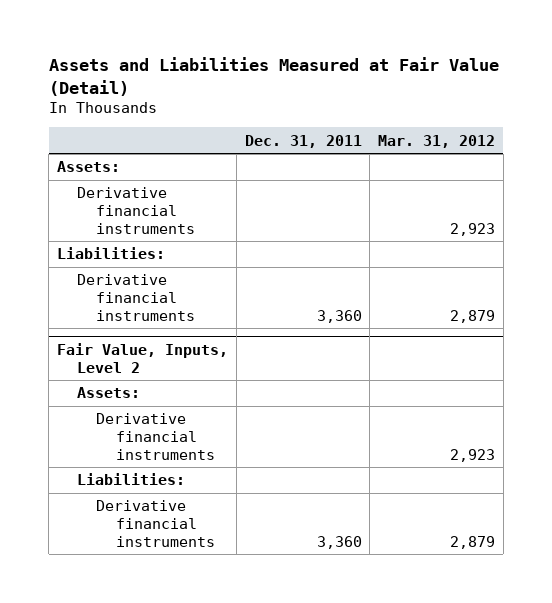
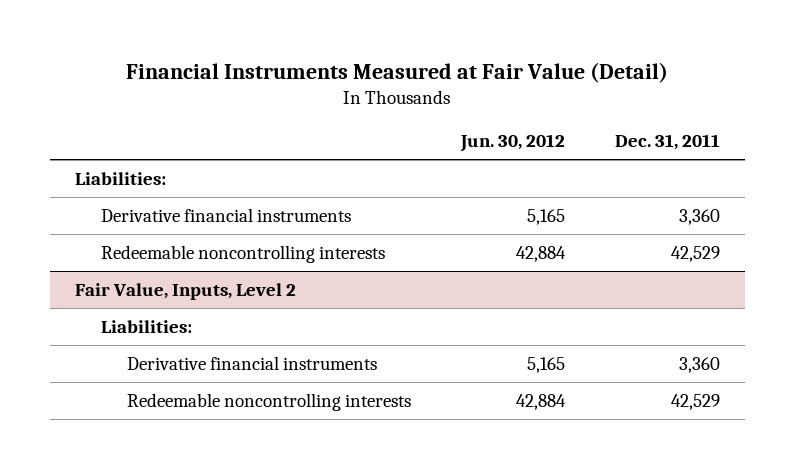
[48,57,499,96] Assets and Liabilities Measured at Fair Value (Detail) -> [126,61,669,83] Financial Instruments Measured at Fair Value (Detail)
[378,134,496,148] Mar. 31, 2012 -> none
none -> [460,134,566,153] Jun. 30, 2012
[56,161,120,173] Assets: -> none
[76,187,196,234] Derivative financial instruments -> none
none -> [100,244,385,263] Redeemable noncontrolling interests
[76,387,140,399] Assets: -> none
[96,413,216,460] Derivative financial instruments -> none
none -> [127,392,412,411] Redeemable noncontrolling interests

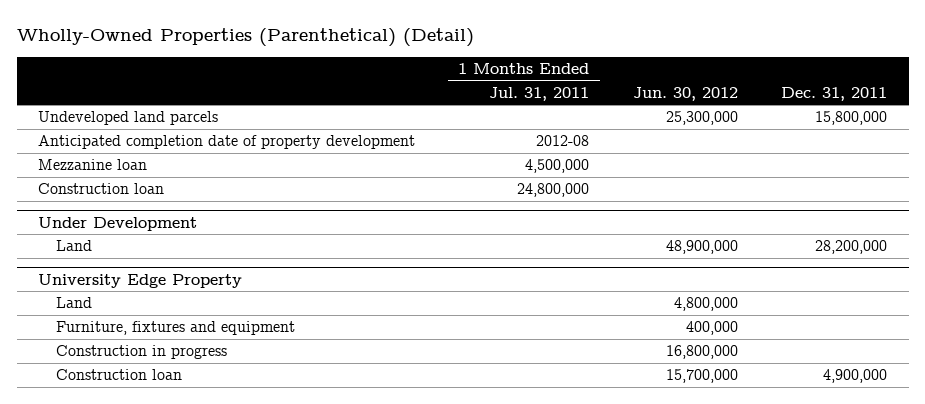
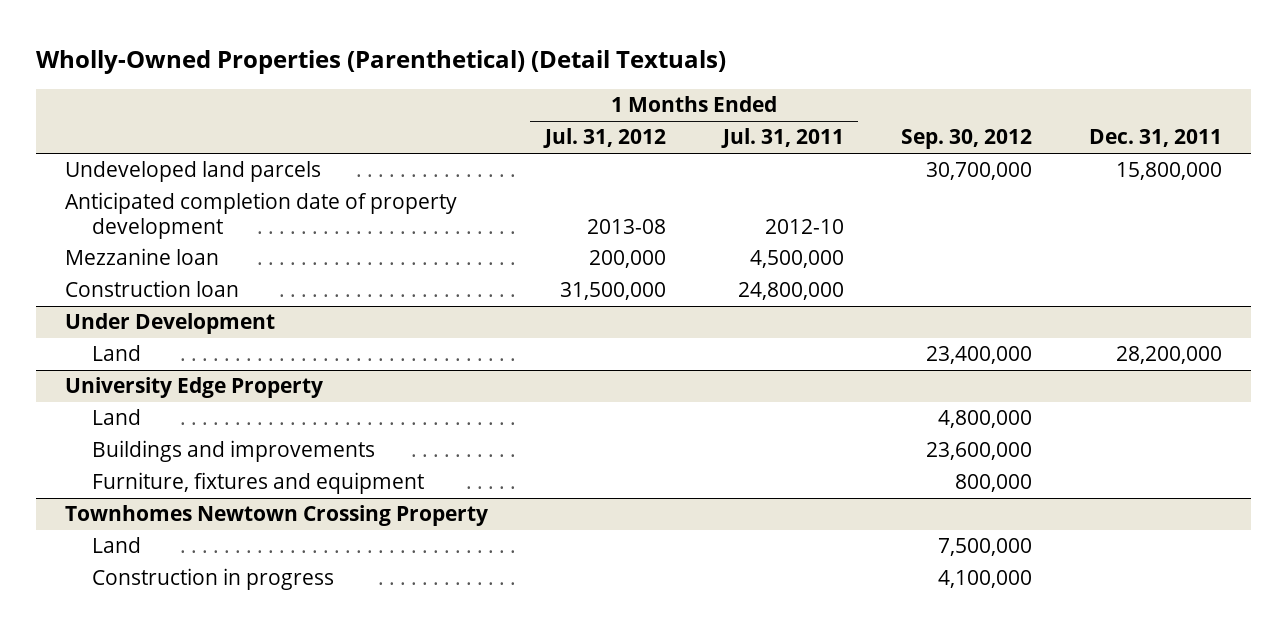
[16,28,474,48] Wholly-Owned Properties (Parenthetical) (Detail) -> [35,50,726,75] Wholly-Owned Properties (Parenthetical) (Detail Textuals)
[632,86,738,101] Jun. 30, 2012 -> none
none -> [542,128,666,149] Jul. 31, 2012
none -> [901,129,1033,150] Sep. 30, 2012
[536,135,590,147] 2012-08 -> [764,218,844,234] 2012-10
none -> [92,440,376,463] Buildings and improvements
[56,345,228,360] Construction in progress -> none
[56,369,183,381] Construction loan -> none
none -> [64,505,488,527] Townhomes Newtown Crossing Property
none -> [92,537,142,554] Land
none -> [92,568,335,591] Construction in progress

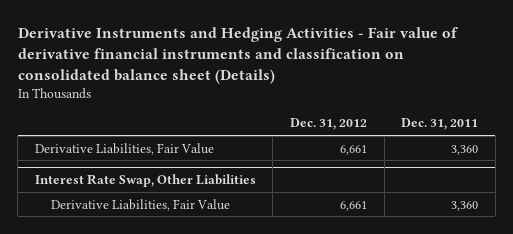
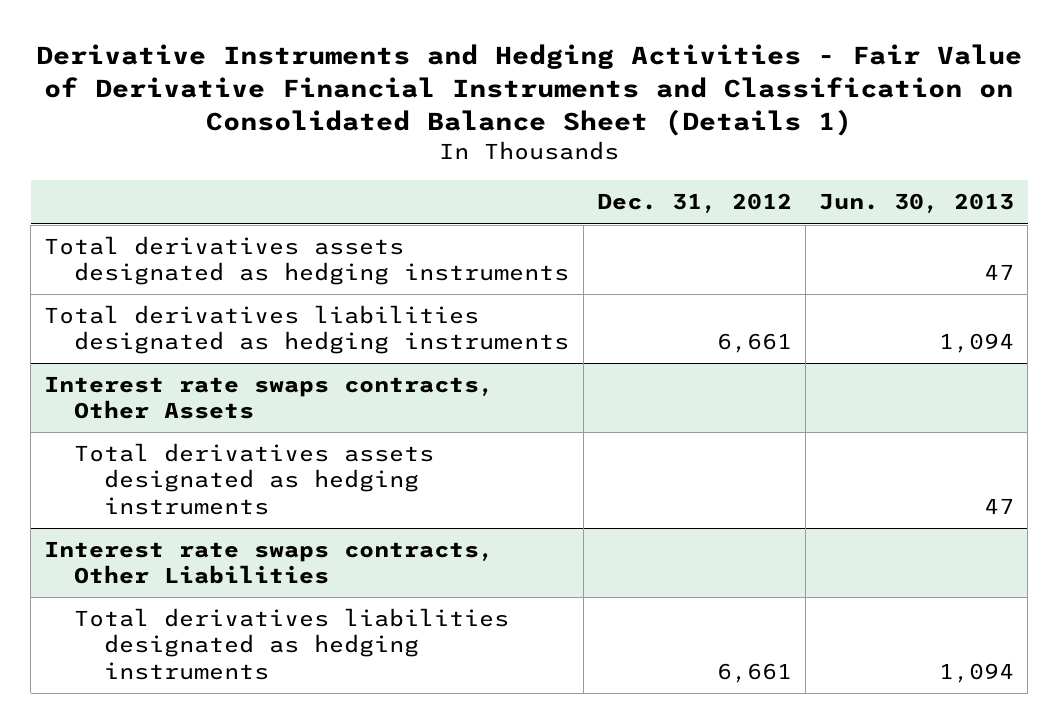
[17,27,458,84] Derivative Instruments and Hedging Activities - Fair value of derivative financial instruments and classification on consolidated balance sheet (Details) -> [36,43,1023,137] Derivative Instruments and Hedging Activities - Fair Value of Derivative Financial Instruments and Classification on Consolidated Balance Sheet (Details 1)
[401,118,479,131] Dec. 31, 2011 -> none
none -> [819,193,1015,214] Jun. 30, 2013
none -> [44,236,570,286] Total derivatives assets designated as hedging instruments
[34,142,214,155] Derivative Liabilities, Fair Value -> [44,305,570,355] Total derivatives liabilities designated as hedging instruments
none -> [44,376,495,420] Interest rate swaps contracts, Other Assets
none -> [74,443,435,515] Total derivatives assets designated as hedging instruments
[34,174,256,188] Interest Rate Swap, Other Liabilities -> [44,541,495,585] Interest rate swaps contracts, Other Liabilities
[51,198,231,211] Derivative Liabilities, Fair Value -> [74,608,510,680] Total derivatives liabilities designated as hedging instruments

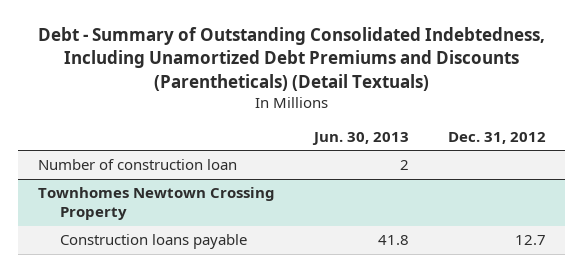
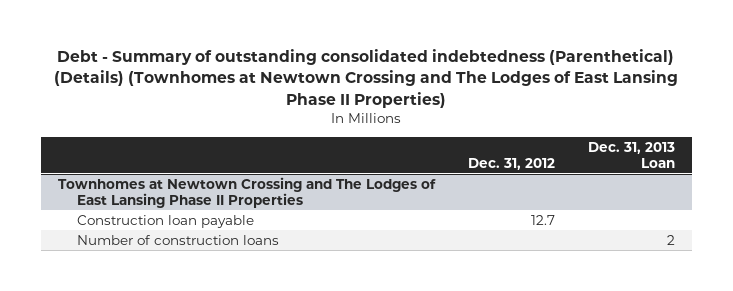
[37,27,545,91] Debt - Summary of Outstanding Consolidated Indebtedness, Including Unamortized Debt Premiums and Discounts (Parentheticals) (Detail Textuals) -> [54,49,679,108] Debt - Summary of outstanding consolidated indebtedness (Parenthetical) (Details) (Townhomes at Newtown Crossing and The Lodges of East Lansing Phase II Properties)
[311,131,409,145] Jun. 30, 2013 -> none
none -> [588,141,676,168] Dec. 31, 2013 Loan
[37,159,237,171] Number of construction loan -> none
[37,187,275,221] Townhomes Newtown Crossing Property -> none
[59,234,247,250] Construction loans payable -> none
none -> [57,176,436,208] Townhomes at Newtown Crossing and The Lodges of East Lansing Phase II Properties
none -> [77,214,255,228] Construction loan payable
none -> [77,234,280,245] Number of construction loans

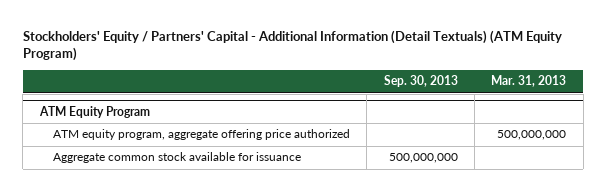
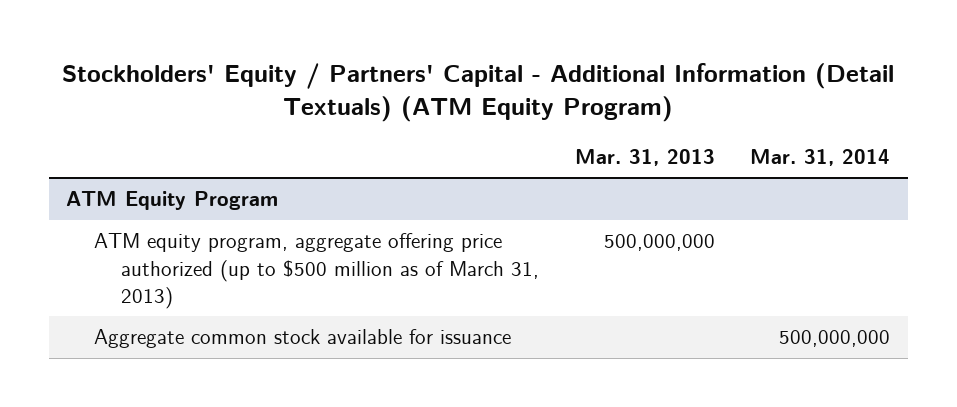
[383,75,458,88] Sep. 30, 2013 -> none
none -> [750,149,891,167] Mar. 31, 2014
[52,129,350,141] ATM equity program, aggregate offering price authorized -> [93,233,540,309] ATM equity program, aggregate offering price authorized (up to $500 million as of March 31, 2013)

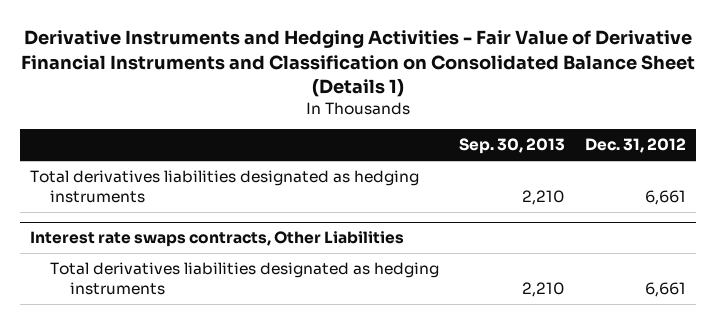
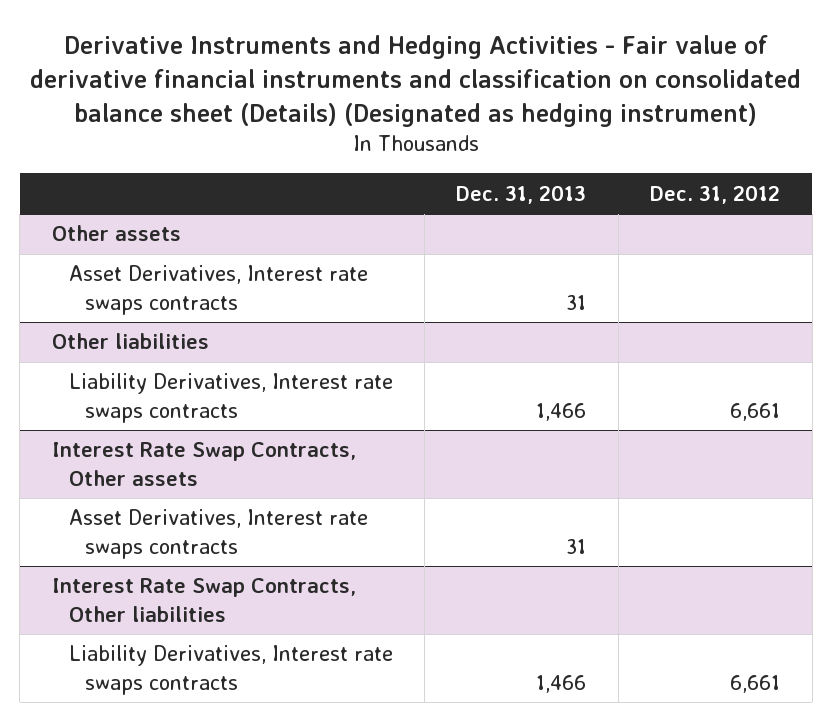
[21,30,696,97] Derivative Instruments and Hedging Activities - Fair Value of Derivative Financial Instruments and Classification on Consolidated Balance Sheet (Details 1) -> [30,34,802,127] Derivative Instruments and Hedging Activities - Fair value of derivative financial instruments and classification on consolidated balance sheet (Details) (Designated as hedging instrument)
[459,138,566,155] Sep. 30, 2013 -> none
none -> [456,184,587,204] Dec. 31, 2013
[30,170,420,204] Total derivatives liabilities designated as hedging instruments -> none
none -> [51,225,181,242] Other assets
none -> [68,265,368,315] Asset Derivatives, Interest rate swaps contracts
none -> [51,333,209,350] Other liabilities
none -> [68,373,393,423] Liability Derivatives, Interest rate swaps contracts
none -> [51,442,356,486] Interest Rate Swap Contracts, Other assets
none -> [68,509,368,559] Asset Derivatives, Interest rate swaps contracts
[30,231,405,248] Interest rate swaps contracts, Other Liabilities -> [51,578,356,622] Interest Rate Swap Contracts, Other liabilities
[50,262,440,296] Total derivatives liabilities designated as hedging instruments -> [68,645,393,695] Liability Derivatives, Interest rate swaps contracts

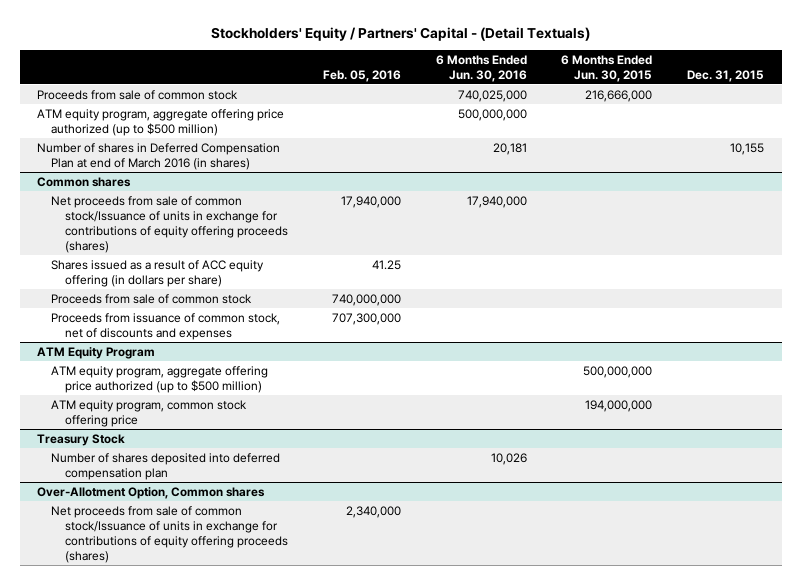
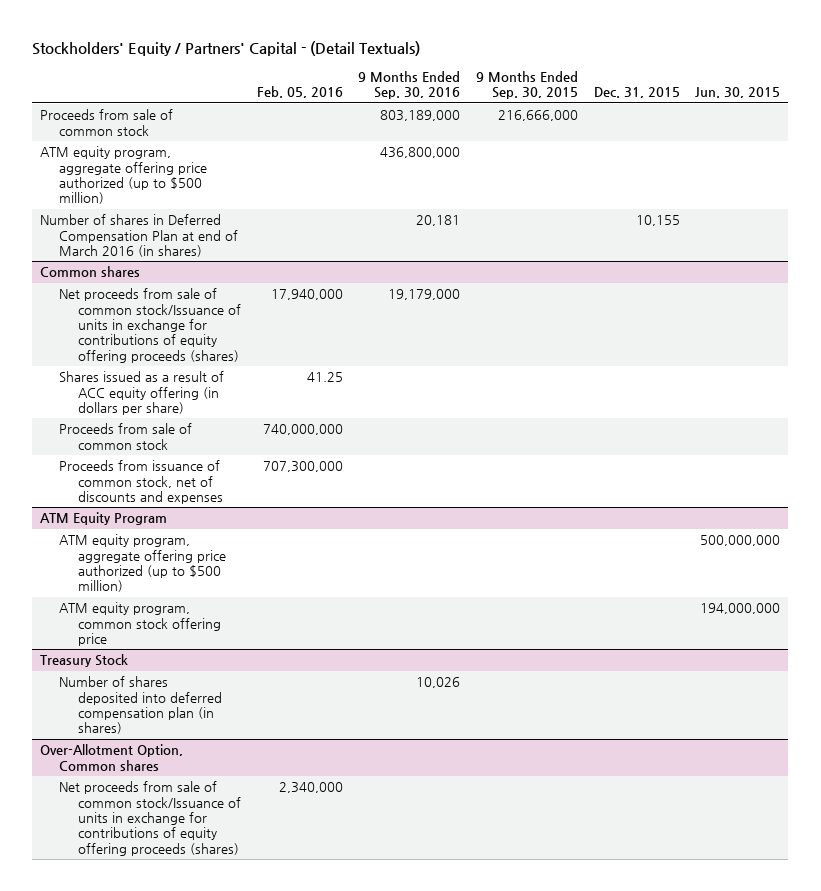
[435,54,527,82] 6 Months Ended Jun. 30, 2016 -> none
[561,54,653,82] 6 Months Ended Jun. 30, 2015 -> none
none -> [358,71,461,100] 9 Months Ended Sep. 30, 2016
none -> [475,71,578,100] 9 Months Ended Sep. 30, 2015
none -> [695,87,781,99] Jun. 30, 2015
[51,452,281,480] Number of shares deposited into deferred compensation plan -> [59,676,222,735] Number of shares deposited into deferred compensation plan (in shares)

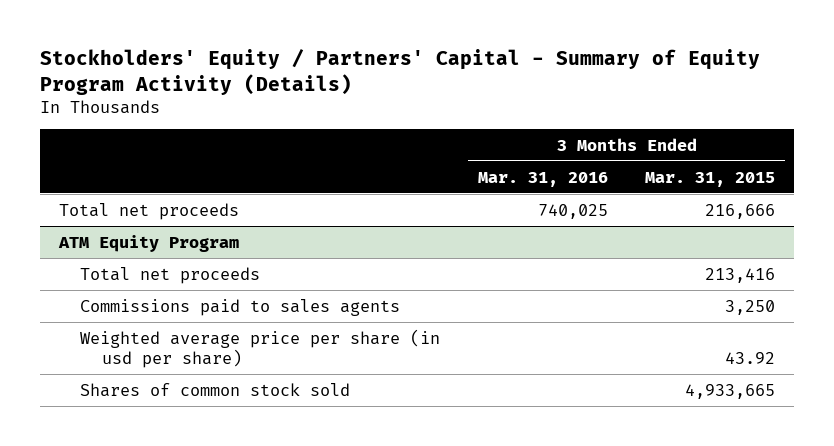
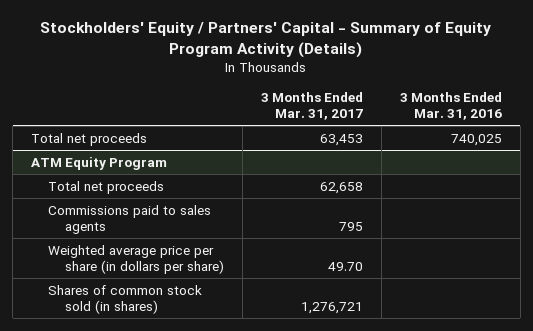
[645,171,776,187] Mar. 31, 2015 -> none
none -> [260,91,363,120] 3 Months Ended Mar. 31, 2017
[80,328,441,369] Weighted average price per share (in usd per share) -> [47,244,224,274] Weighted average price per share (in dollars per share)
[80,382,351,397] Shares of common stock sold -> [47,284,202,314] Shares of common stock sold (in shares)

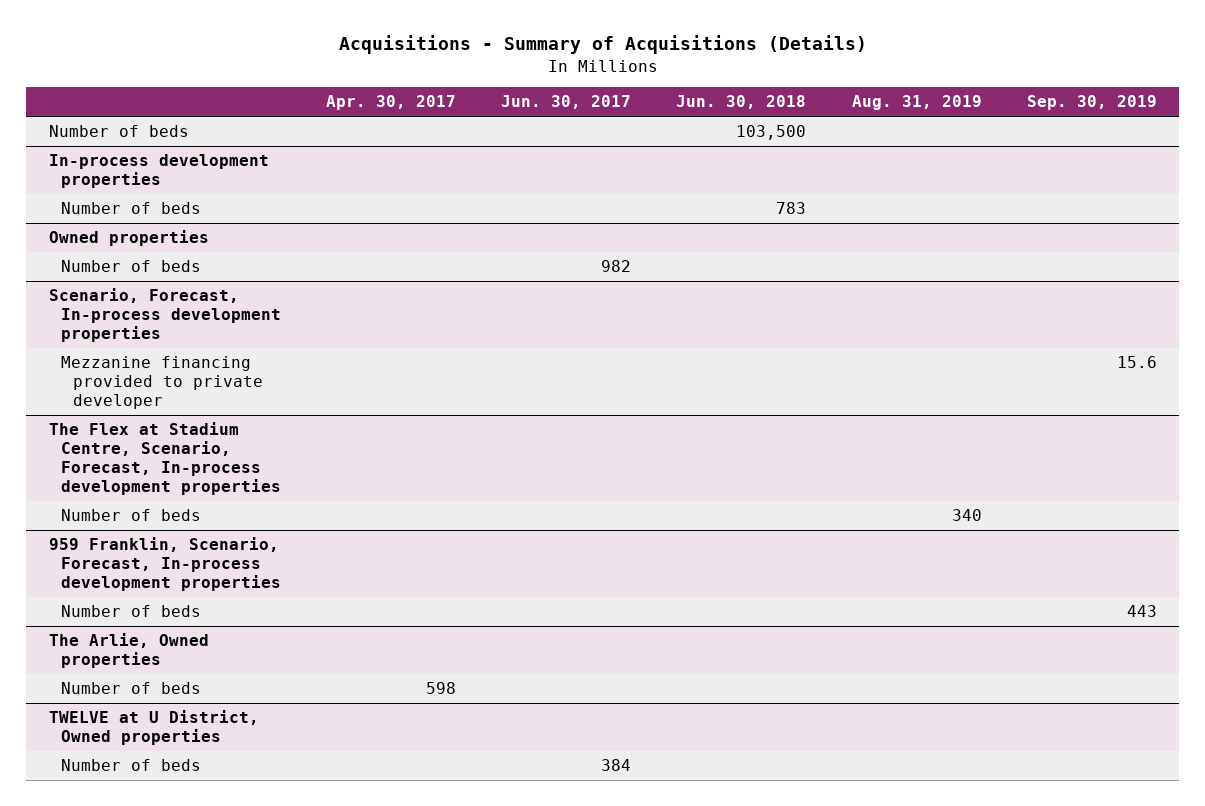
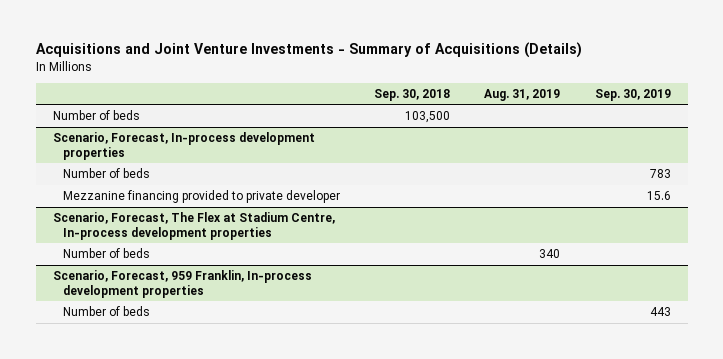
[338,35,867,55] Acquisitions - Summary of Acquisitions (Details) -> [35,42,582,59] Acquisitions and Joint Venture Investments - Summary of Acquisitions (Details)
[325,95,456,111] Apr. 30, 2017 -> none
[501,95,632,110] Jun. 30, 2017 -> none
[676,95,807,110] Jun. 30, 2018 -> none
none -> [373,88,450,101] Sep. 30, 2018
[48,154,269,189] In-process development properties -> none
[60,202,201,215] Number of beds -> none
[48,230,209,247] Owned properties -> none
[60,260,201,273] Number of beds -> none
none -> [62,168,150,179] Number of beds
[48,422,281,495] The Flex at Stadium Centre, Scenario, Forecast, In-process development properties -> [52,212,335,240] Scenario, Forecast, The Flex at Stadium Centre, In-process development properties
[48,537,281,592] 959 Franklin, Scenario, Forecast, In-process development properties -> [52,270,312,298] Scenario, Forecast, 959 Franklin, In-process development properties
[48,633,209,669] The Arlie, Owned properties -> none
[60,682,201,695] Number of beds -> none
[48,710,259,746] TWELVE at U District, Owned properties -> none
[60,759,201,772] Number of beds -> none

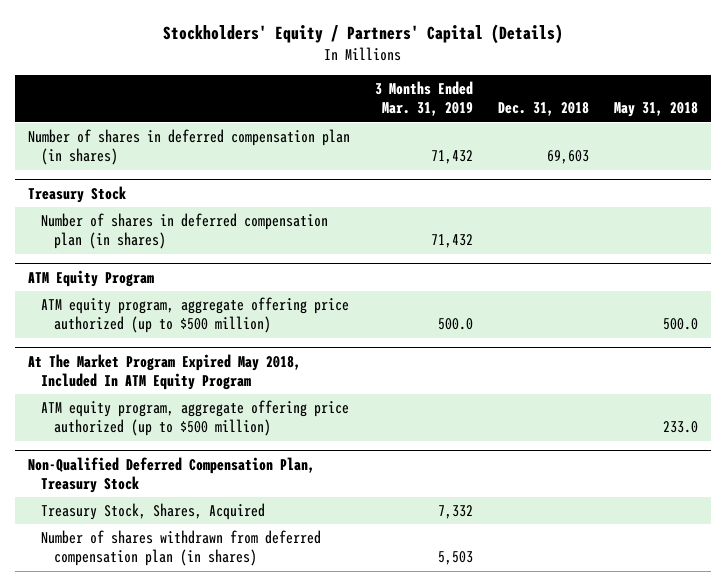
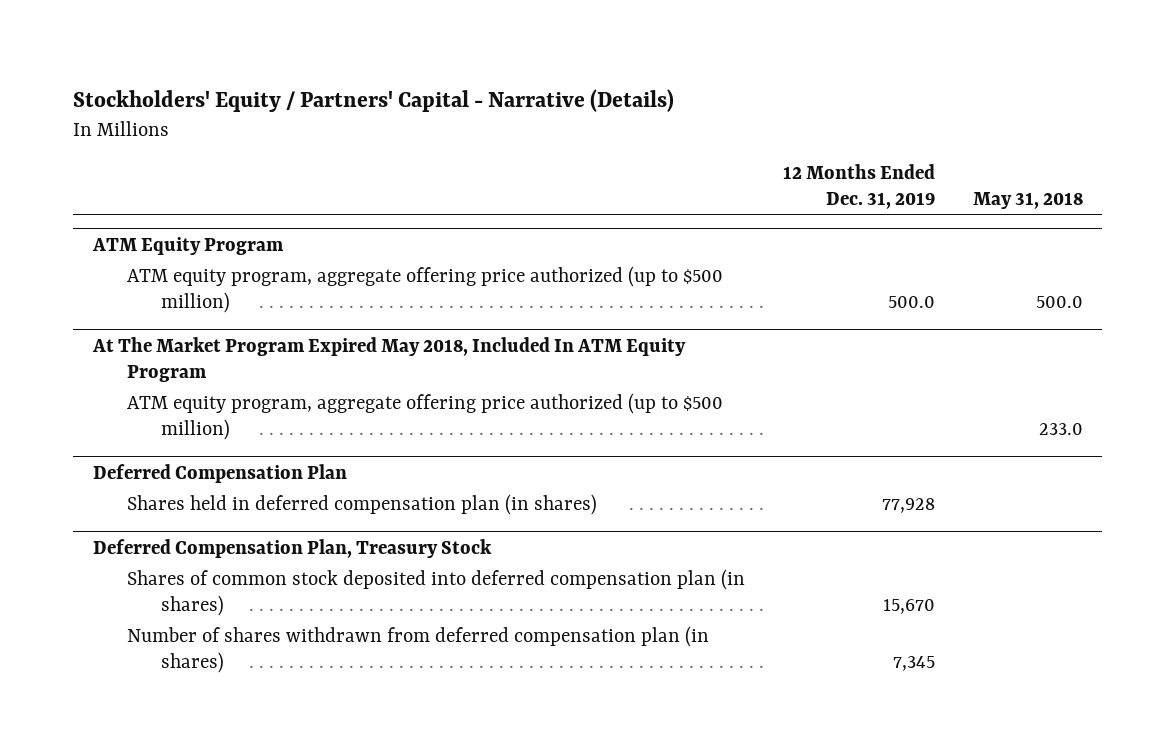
[162,23,563,44] Stockholders' Equity / Partners' Capital (Details) -> [73,88,675,112] Stockholders' Equity / Partners' Capital - Narrative (Details)
[374,80,473,117] 3 Months Ended Mar. 31, 2019 -> none
[498,102,590,117] Dec. 31, 2018 -> none
none -> [782,164,935,210] 12 Months Ended Dec. 31, 2019
[27,129,350,166] Number of shares in deferred compensation plan (in shares) -> none
[27,185,126,203] Treasury Stock -> none
[40,213,328,250] Number of shares in deferred compensation plan (in shares) -> none
none -> [92,463,347,483] Deferred Compensation Plan
none -> [126,493,597,515] Shares held in deferred compensation plan (in shares)
[27,456,315,494] Non-Qualified Deferred Compensation Plan, Treasury Stock -> [92,538,492,558] Deferred Compensation Plan, Treasury Stock
[40,503,265,521] Treasury Stock, Shares, Acquired -> [126,568,745,616] Shares of common stock deposited into deferred compensation plan (in shares)

